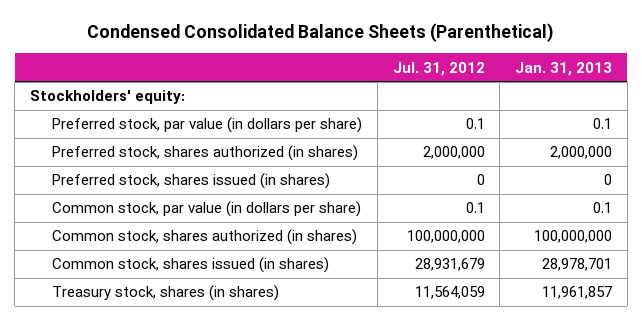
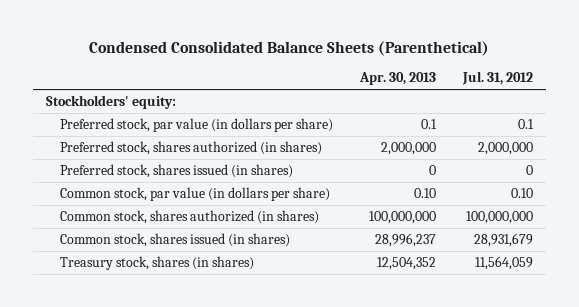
[515,61,613,76] Jan. 31, 2013 -> none
none -> [358,72,436,86] Apr. 30, 2013
[465,202,485,214] 0.1 -> [510,187,533,198] 0.10

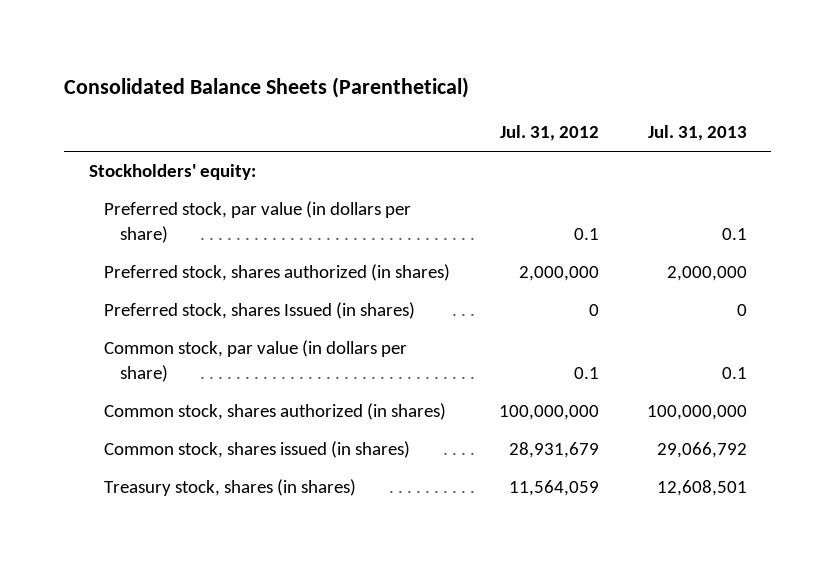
[89,41,490,57] Condensed Consolidated Balance Sheets (Parenthetical) -> [64,77,470,99] Consolidated Balance Sheets (Parenthetical)
[358,72,436,86] Apr. 30, 2013 -> none
none -> [648,125,748,142] Jul. 31, 2013
[59,163,293,178] Preferred stock, shares issued (in shares) -> [104,302,416,320] Preferred stock, shares Issued (in shares)
[510,187,533,198] 0.10 -> [573,366,599,379] 0.1

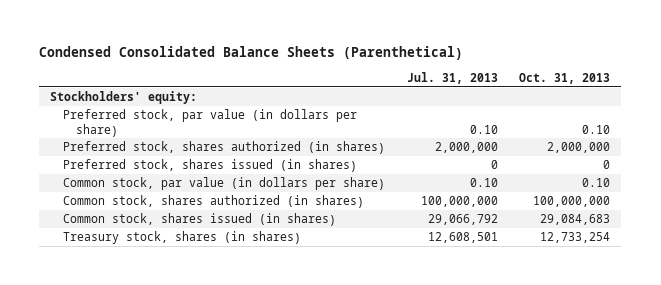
[64,77,470,99] Consolidated Balance Sheets (Parenthetical) -> [39,46,464,61] Condensed Consolidated Balance Sheets (Parenthetical)
[499,125,599,142] Jul. 31, 2012 -> none
none -> [519,72,611,84] Oct. 31, 2013
[722,227,748,240] 0.1 -> [469,124,498,134] 0.10
[104,302,416,320] Preferred stock, shares Issued (in shares) -> [63,159,358,173] Preferred stock, shares issued (in shares)
[722,366,748,379] 0.1 -> [469,178,498,188] 0.10

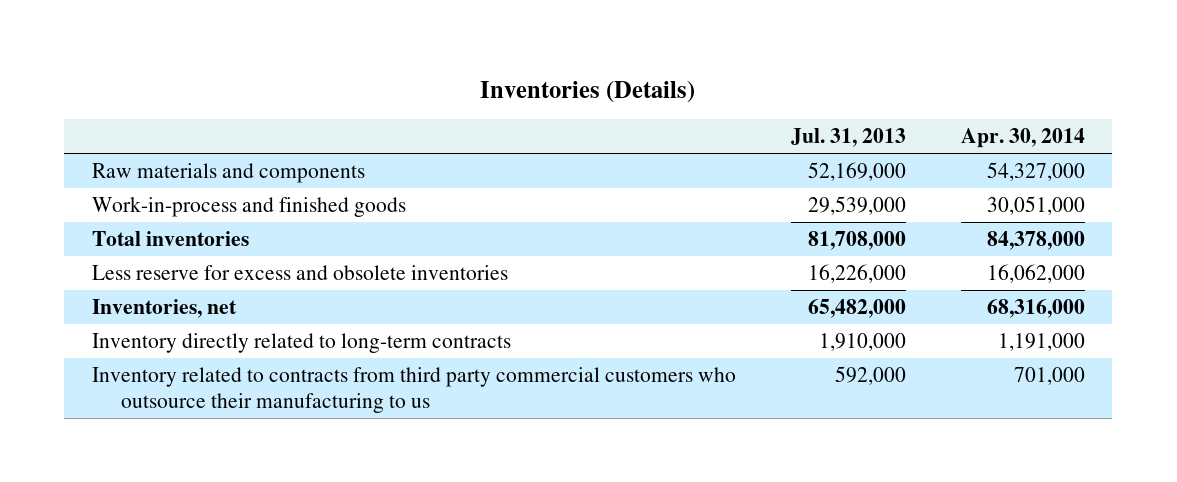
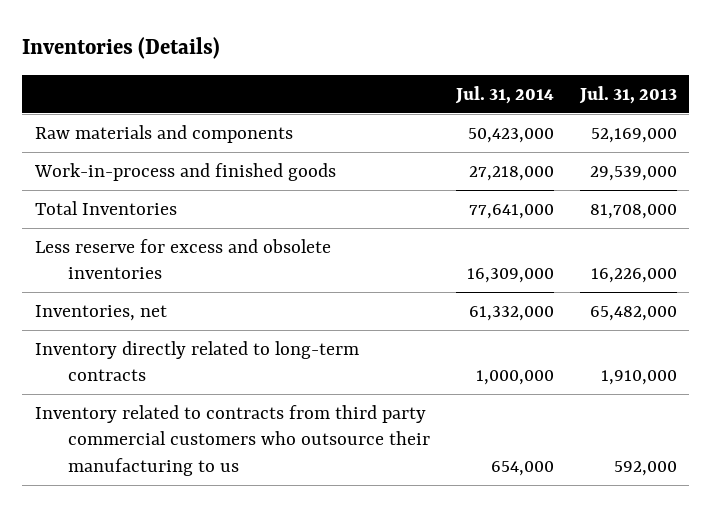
[960,128,1085,149] Apr. 30, 2014 -> none
none -> [454,85,554,104] Jul. 31, 2014
[91,231,249,247] Total inventories -> [34,200,177,215] Total Inventories

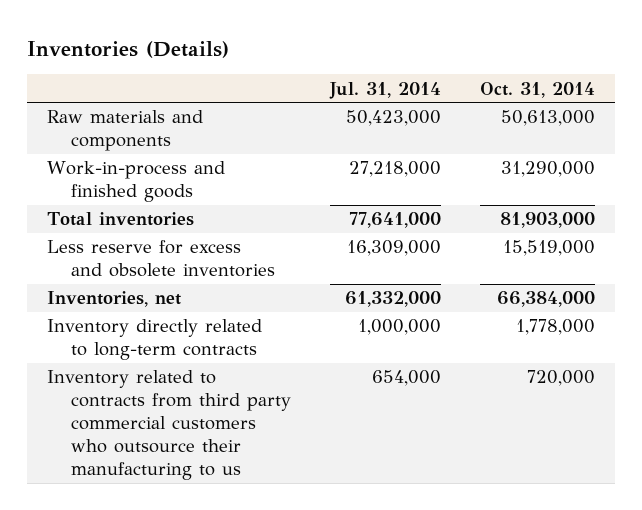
[578,85,677,104] Jul. 31, 2013 -> none
none -> [480,81,596,98] Oct. 31, 2014
[34,200,177,215] Total Inventories -> [46,212,194,227] Total inventories

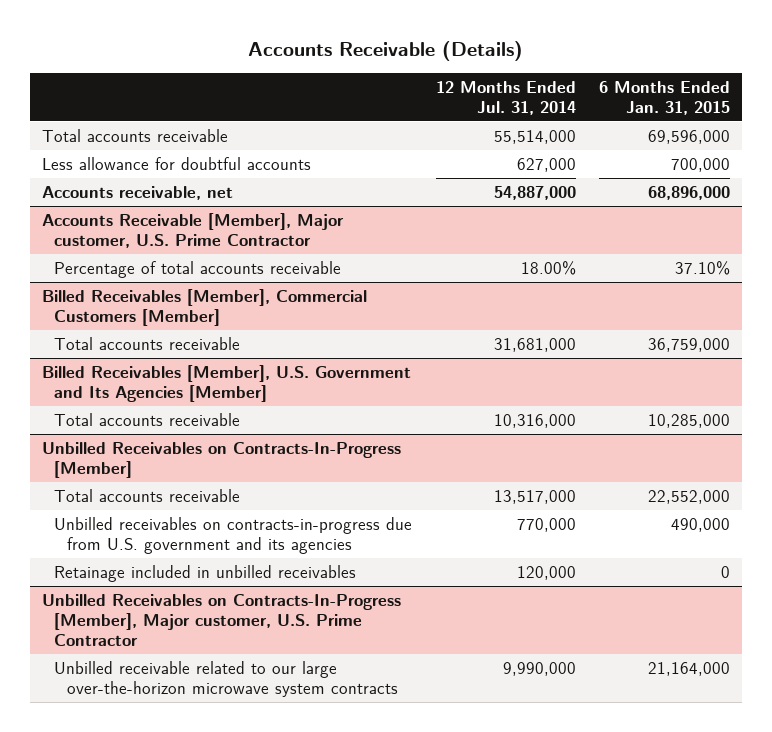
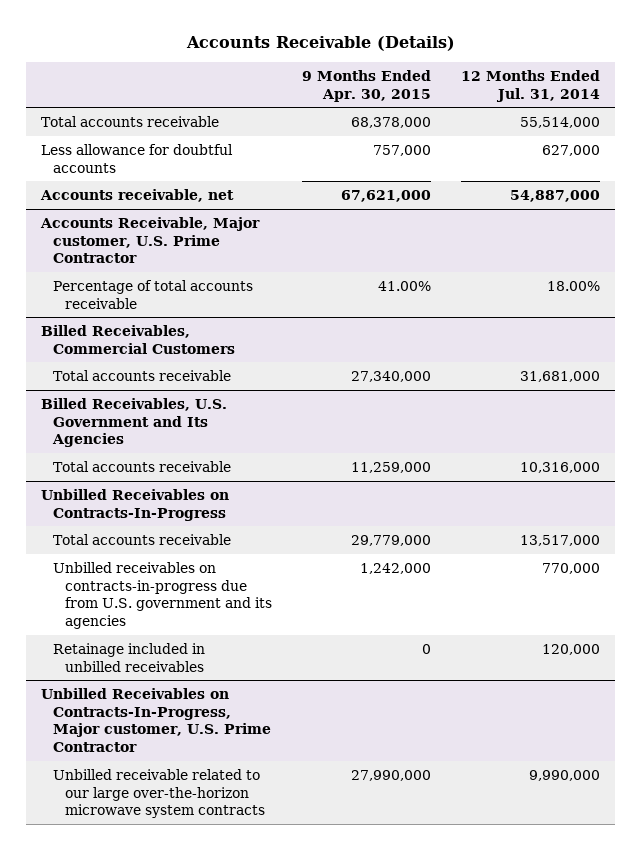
[599,80,731,115] 6 Months Ended Jan. 31, 2015 -> none
none -> [302,69,432,102] 9 Months Ended Apr. 30, 2015
[41,213,344,248] Accounts Receivable [Member], Major customer, U.S. Prime Contractor -> [40,216,261,264] Accounts Receivable, Major customer, U.S. Prime Contractor
[41,289,367,326] Billed Receivables [Member], Commercial Customers [Member] -> [41,324,236,354] Billed Receivables, Commercial Customers
[41,365,411,402] Billed Receivables [Member], U.S. Government and Its Agencies [Member] -> [41,397,228,448] Billed Receivables, U.S. Government and Its Agencies
[41,442,401,478] Unbilled Receivables on Contracts-In-Progress [Member] -> [41,488,230,521] Unbilled Receivables on Contracts-In-Progress
[41,594,401,646] Unbilled Receivables on Contracts-In-Progress [Member], Major customer, U.S. Prime Contractor -> [41,687,272,753] Unbilled Receivables on Contracts-In-Progress, Major customer, U.S. Prime Contractor

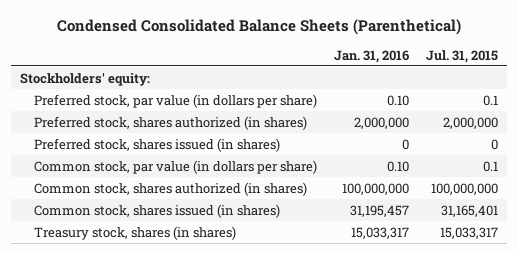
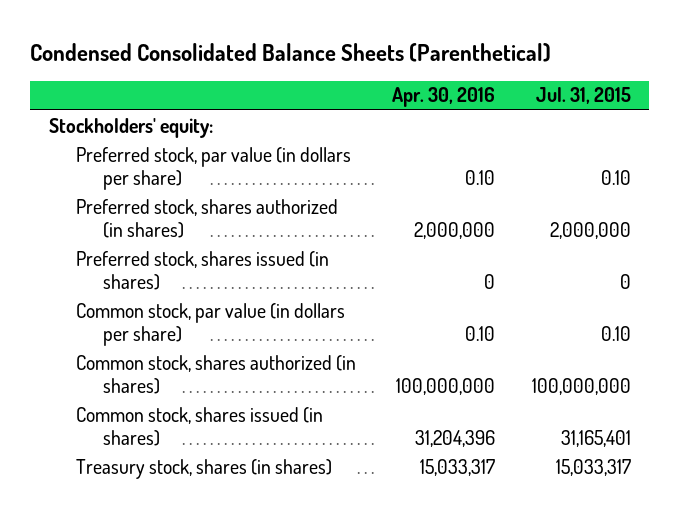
[333,49,409,63] Jan. 31, 2016 -> none
none -> [392,87,496,108] Apr. 30, 2016
[483,94,499,106] 0.1 -> [600,170,631,186] 0.10
[483,160,499,172] 0.1 -> [600,326,631,342] 0.10

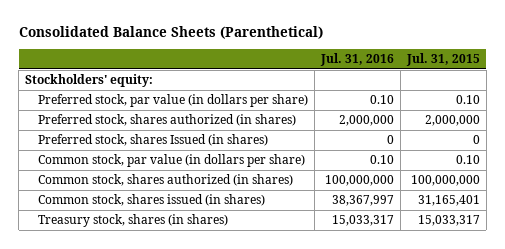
[30,42,552,62] Condensed Consolidated Balance Sheets (Parenthetical) -> [18,26,323,40] Consolidated Balance Sheets (Parenthetical)
[392,87,496,108] Apr. 30, 2016 -> none
none -> [319,53,394,67] Jul. 31, 2016
[75,250,329,291] Preferred stock, shares issued (in shares) -> [37,134,268,147] Preferred stock, shares Issued (in shares)

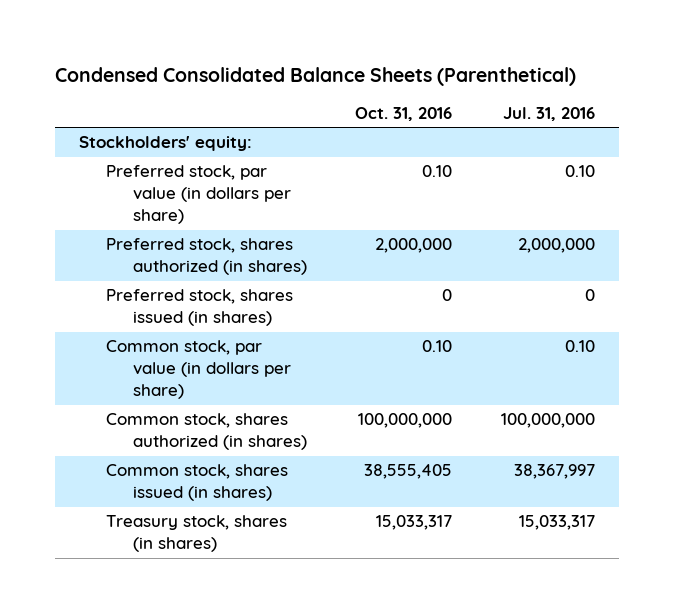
[18,26,323,40] Consolidated Balance Sheets (Parenthetical) -> [55,66,577,86] Condensed Consolidated Balance Sheets (Parenthetical)
[405,53,480,67] Jul. 31, 2015 -> none
none -> [355,107,453,122] Oct. 31, 2016
[37,134,268,147] Preferred stock, shares Issued (in shares) -> [105,289,293,327] Preferred stock, shares issued (in shares)

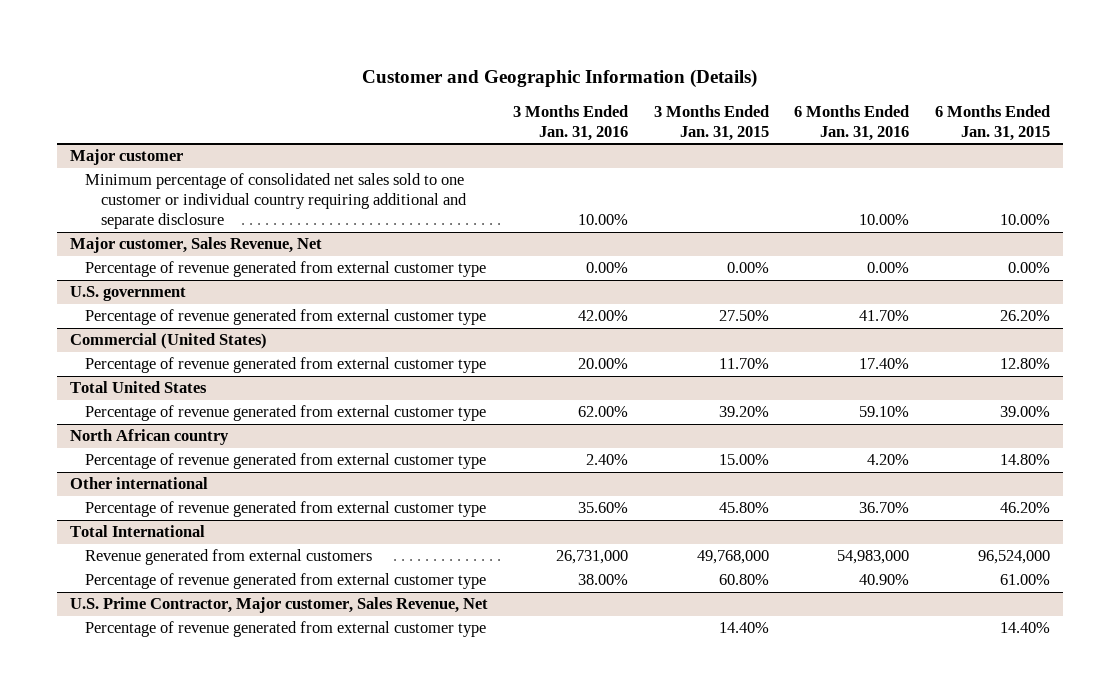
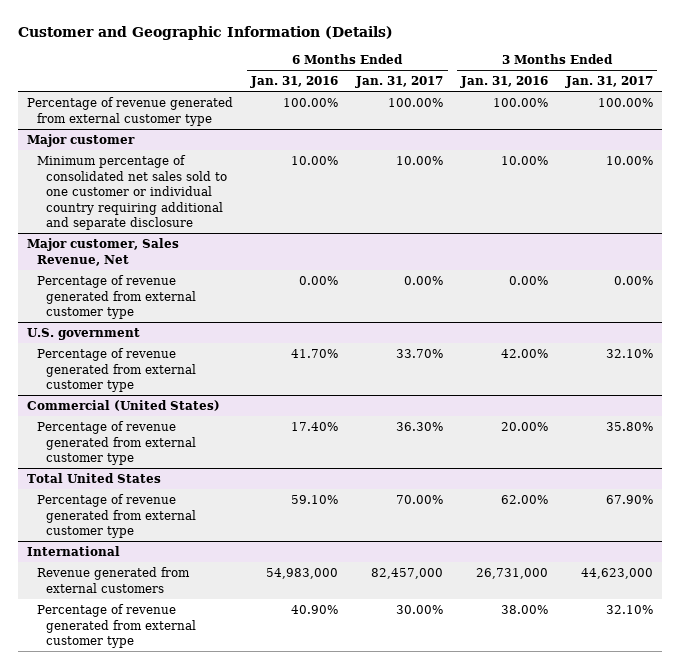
[653,104,769,141] 3 Months Ended Jan. 31, 2015 -> none
[934,104,1050,141] 6 Months Ended Jan. 31, 2015 -> none
none -> [355,76,444,89] Jan. 31, 2017
none -> [564,76,653,89] Jan. 31, 2017
none -> [27,96,234,126] Percentage of revenue generated from external customer type
[69,429,229,446] North African country -> none
[85,453,487,470] Percentage of revenue generated from external customer type -> none
[69,477,208,490] Other international -> none
[85,501,487,518] Percentage of revenue generated from external customer type -> none
[69,525,205,538] Total International -> [27,545,121,556] International
[69,597,488,614] U.S. Prime Contractor, Major customer, Sales Revenue, Net -> none
[85,621,487,638] Percentage of revenue generated from external customer type -> none

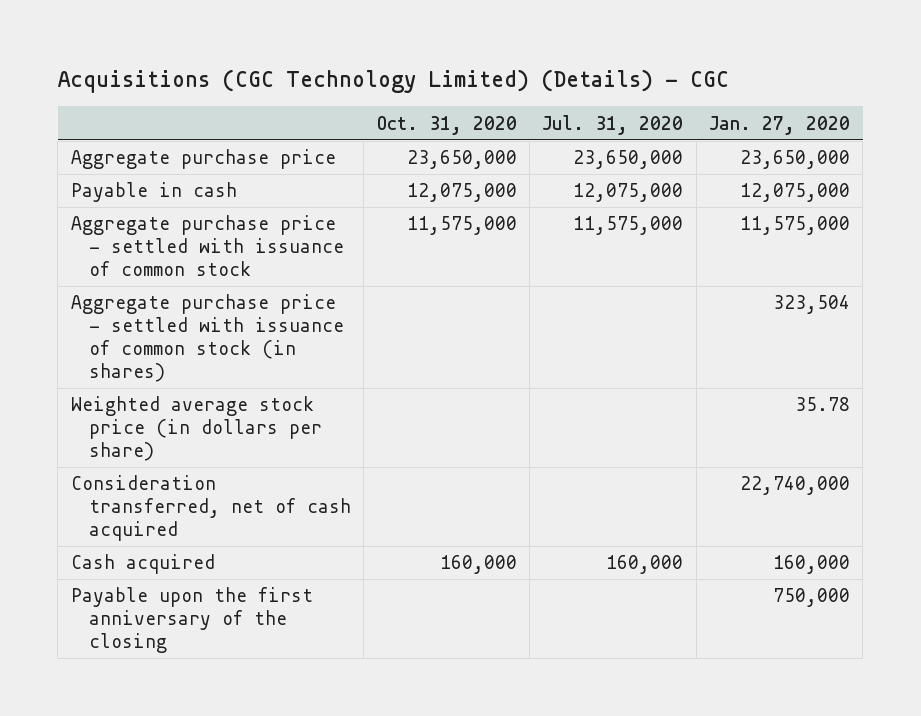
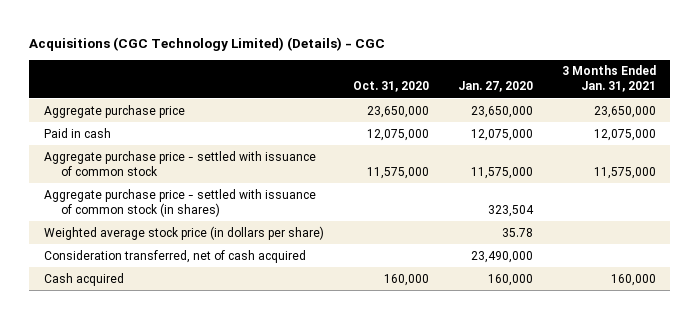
[542,114,684,135] Jul. 31, 2020 -> none
none -> [561,65,656,93] 3 Months Ended Jan. 31, 2021
[70,182,237,203] Payable in cash -> [43,127,111,138] Paid in cash
[739,476,850,496] 22,740,000 -> [470,250,533,263] 23,490,000
[70,587,313,653] Payable upon the first anniversary of the closing -> none

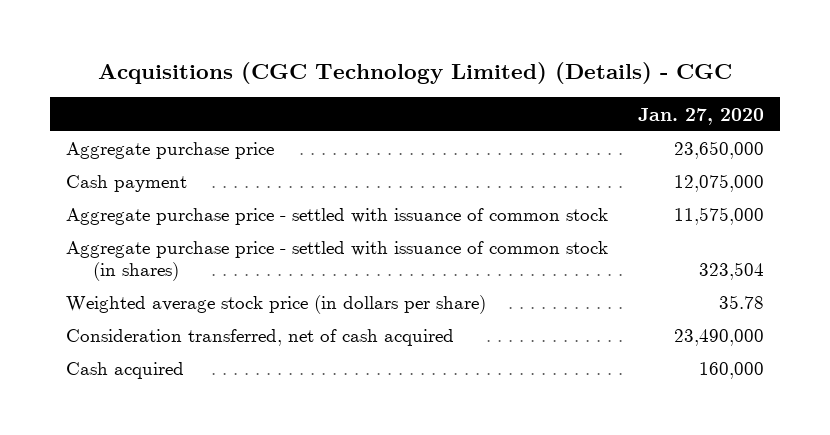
[352,81,429,93] Oct. 31, 2020 -> none
[561,65,656,93] 3 Months Ended Jan. 31, 2021 -> none
[43,127,111,138] Paid in cash -> [65,175,187,193] Cash payment

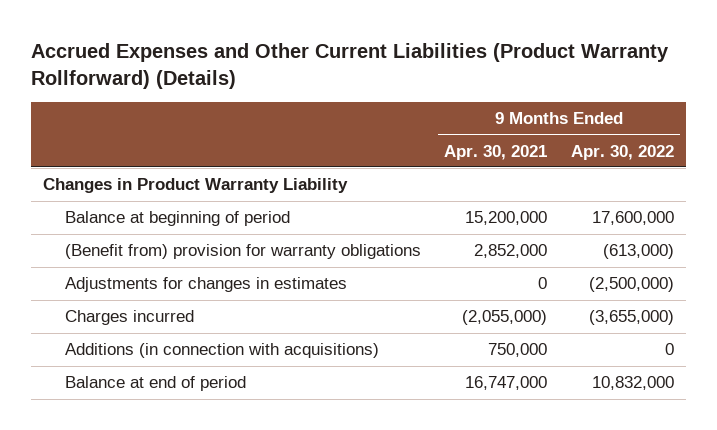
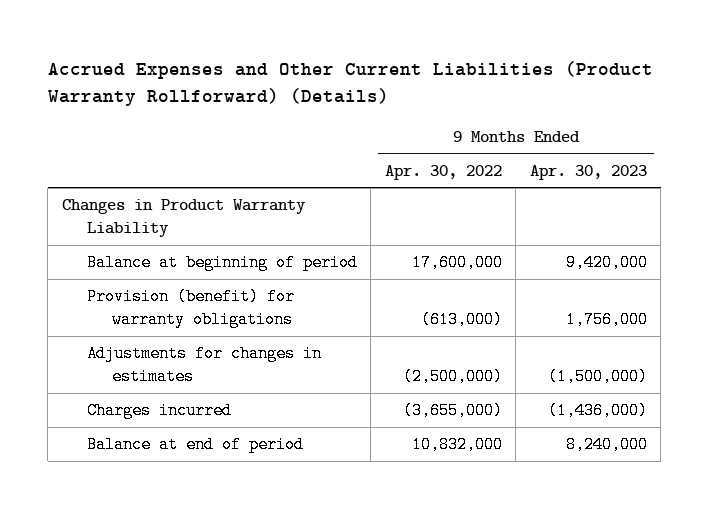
[444,144,548,160] Apr. 30, 2021 -> none
none -> [529,164,647,180] Apr. 30, 2023
[64,244,421,260] (Benefit from) provision for warranty obligations -> [86,288,295,328] Provision (benefit) for warranty obligations
[64,343,379,359] Additions (in connection with acquisitions) -> none

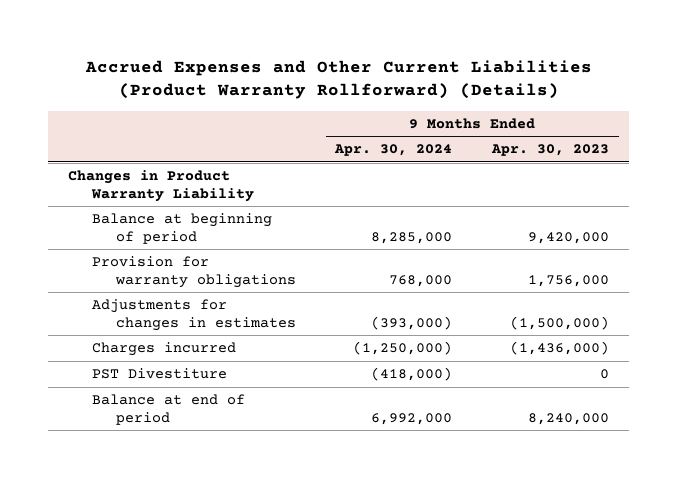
[384,164,502,180] Apr. 30, 2022 -> none
none -> [334,144,453,157] Apr. 30, 2024
[86,288,295,328] Provision (benefit) for warranty obligations -> [91,256,296,288] Provision for warranty obligations
none -> [91,368,227,380] PST Divestiture

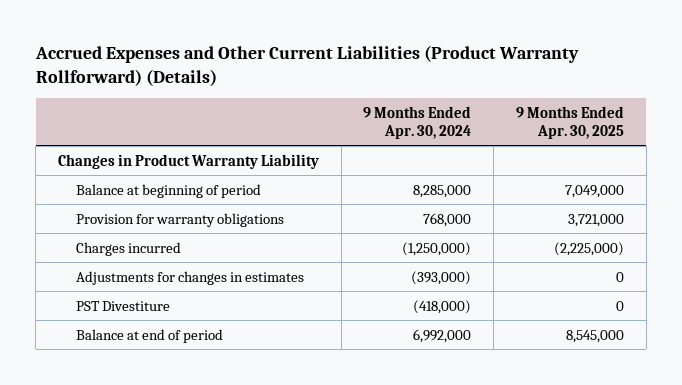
[491,144,610,157] Apr. 30, 2023 -> none
none -> [515,105,624,140] 9 Months Ended Apr. 30, 2025
[91,299,296,331] Adjustments for changes in estimates -> [75,270,304,285] Adjustments for changes in estimates

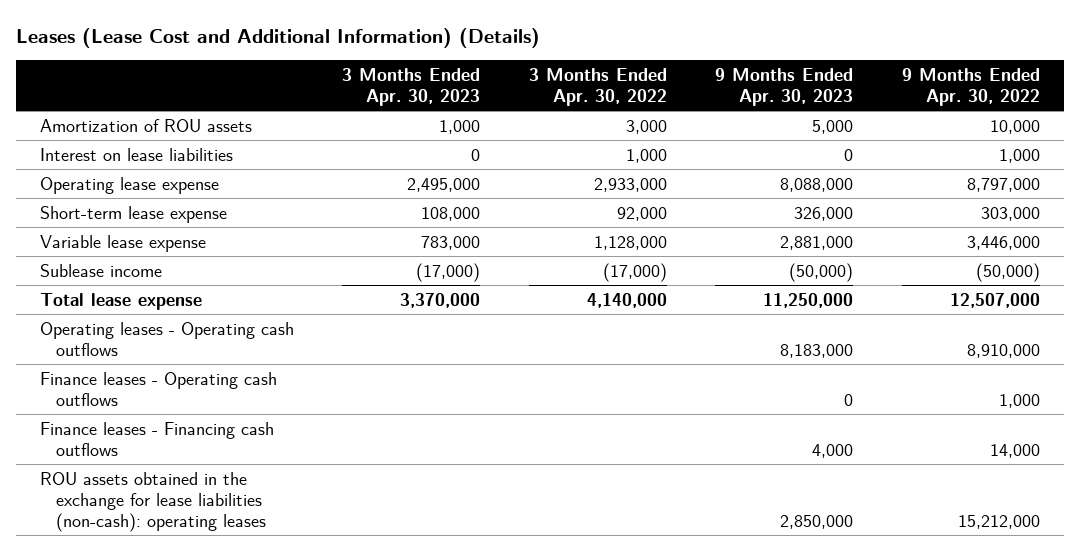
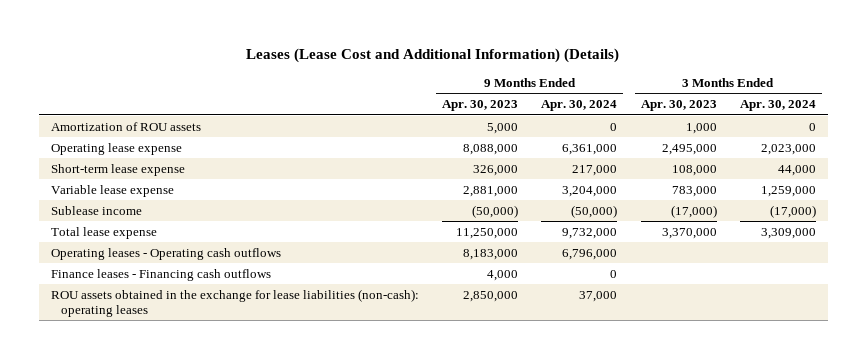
[528,67,667,106] 3 Months Ended Apr. 30, 2022 -> none
[902,67,1041,106] 9 Months Ended Apr. 30, 2022 -> none
none -> [541,100,618,112] Apr. 30, 2024
none -> [739,100,816,112] Apr. 30, 2024
[39,147,233,161] Interest on lease liabilities -> none
[39,371,277,406] Finance leases - Operating cash outflows -> none

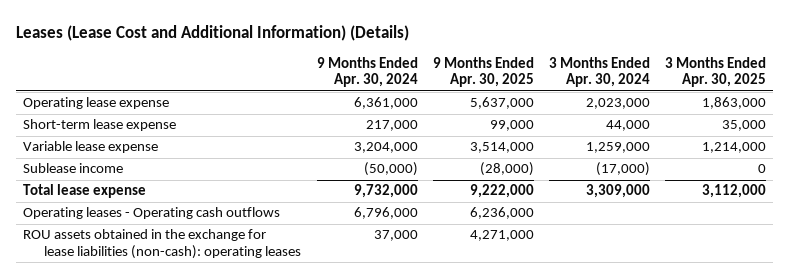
[442,100,519,112] Apr. 30, 2023 -> none
[640,100,717,112] Apr. 30, 2023 -> none
none -> [432,56,534,88] 9 Months Ended Apr. 30, 2025
none -> [664,56,766,88] 3 Months Ended Apr. 30, 2025
[50,121,201,131] Amortization of ROU assets -> none
[50,268,271,281] Finance leases - Financing cash outflows -> none

